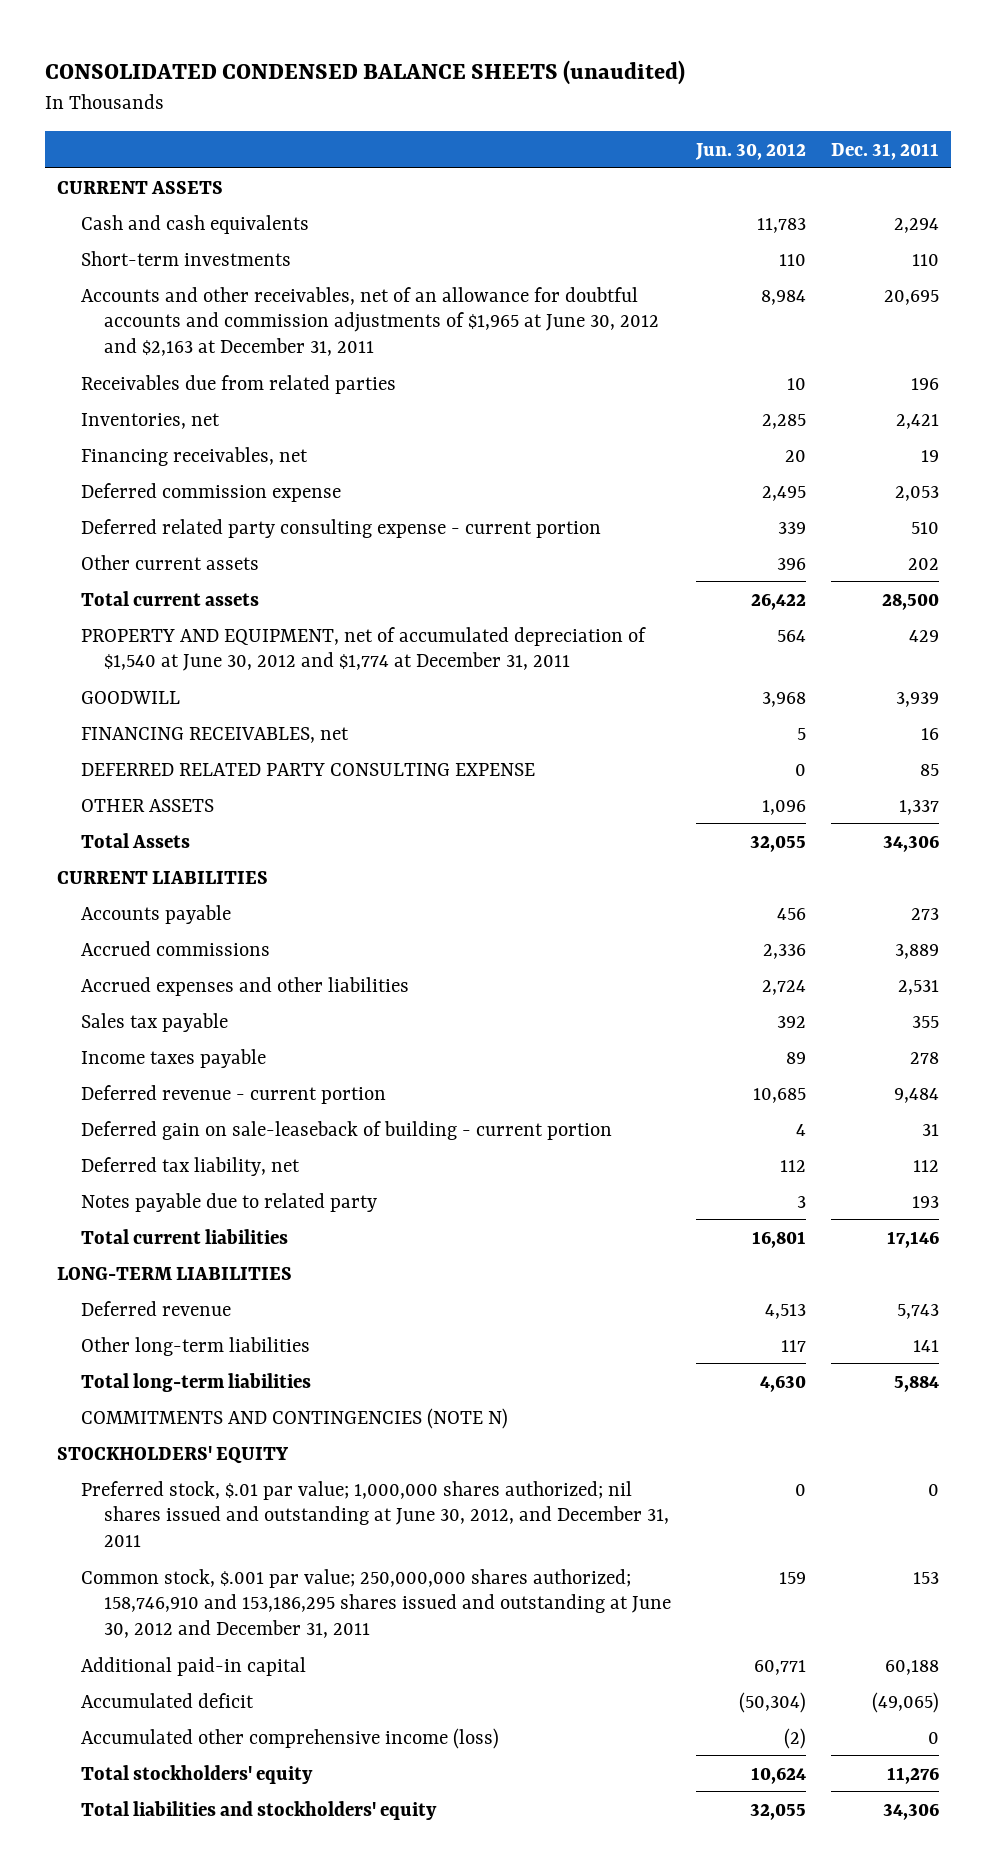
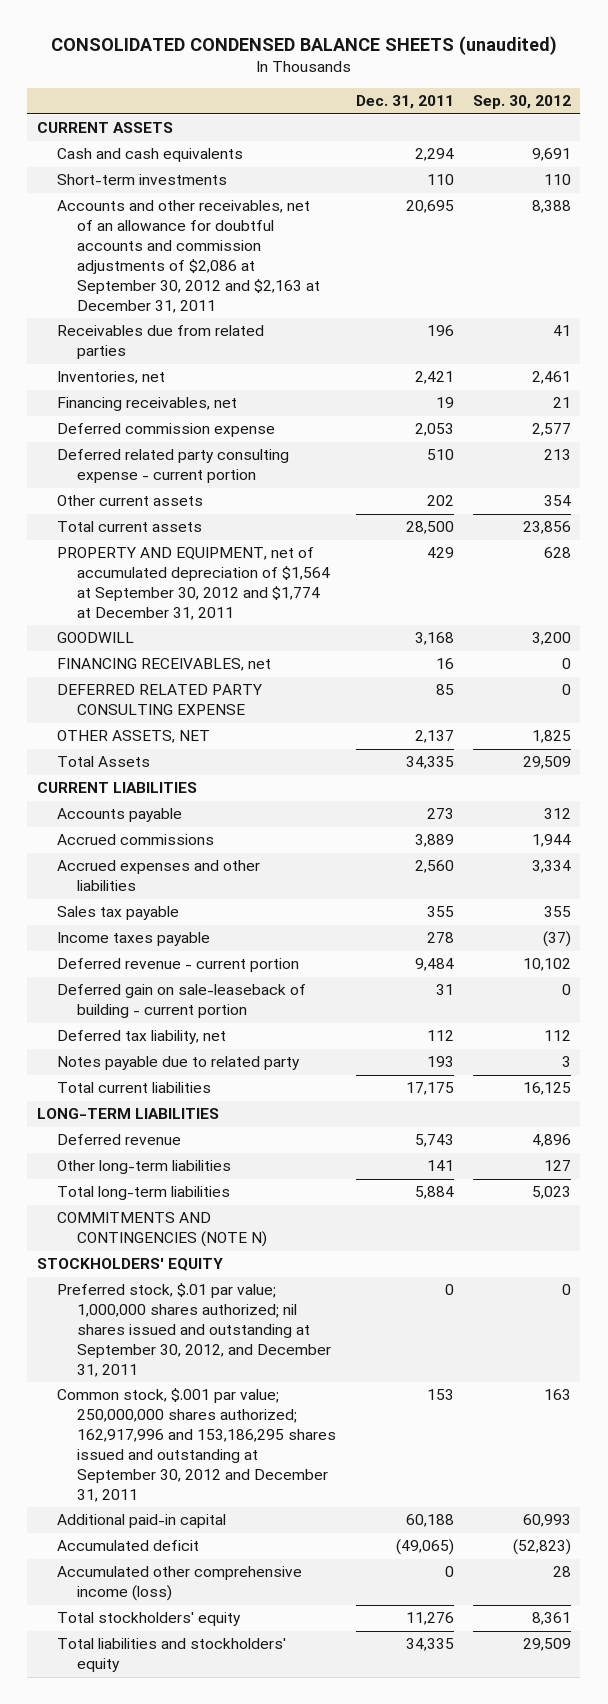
[694,142,806,160] Jun. 30, 2012 -> none
none -> [472,95,571,110] Sep. 30, 2012
[80,286,660,357] Accounts and other receivables, net of an allowance for doubtful accounts and commission adjustments of $1,965 at June 30, 2012 and $2,163 at December 31, 2011 -> [57,200,321,313] Accounts and other receivables, net of an allowance for doubtful accounts and commission adjustments of $2,086 at September 30, 2012 and $2,163 at December 31, 2011
[80,626,646,672] PROPERTY AND EQUIPMENT, net of accumulated depreciation of $1,540 at June 30, 2012 and $1,774 at December 31, 2011 -> [57,547,331,621] PROPERTY AND EQUIPMENT, net of accumulated depreciation of $1,564 at September 30, 2012 and $1,774 at December 31, 2011
[895,691,939,707] 3,939 -> [414,632,454,646] 3,168
[80,798,214,812] OTHER ASSETS -> [57,730,211,744] OTHER ASSETS, NET
[898,799,939,815] 1,337 -> [414,730,454,744] 2,137
[882,834,939,852] 34,306 -> [405,756,454,770] 34,335
[897,979,939,995] 2,531 -> [414,860,454,874] 2,560
[886,1230,939,1248] 17,146 -> [405,1082,454,1096] 17,175
[80,1480,670,1548] Preferred stock, $.01 par value; 1,000,000 shares authorized; nil shares issued and outstanding at June 30, 2012, and December 31, 2011 -> [57,1283,332,1378] Preferred stock, $.01 par value; 1,000,000 shares authorized; nil shares issued and outstanding at September 30, 2012, and December 31, 2011
[80,1568,672,1639] Common stock, $.001 par value; 250,000,000 shares authorized; 158,746,910 and 153,186,295 shares issued and outstanding at June 30, 2012 and December 31, 2011 -> [57,1388,337,1502] Common stock, $.001 par value; 250,000,000 shares authorized; 162,917,996 and 153,186,295 shares issued and outstanding at September 30, 2012 and December 31, 2011
[882,1802,939,1820] 34,306 -> [405,1638,454,1652] 34,335

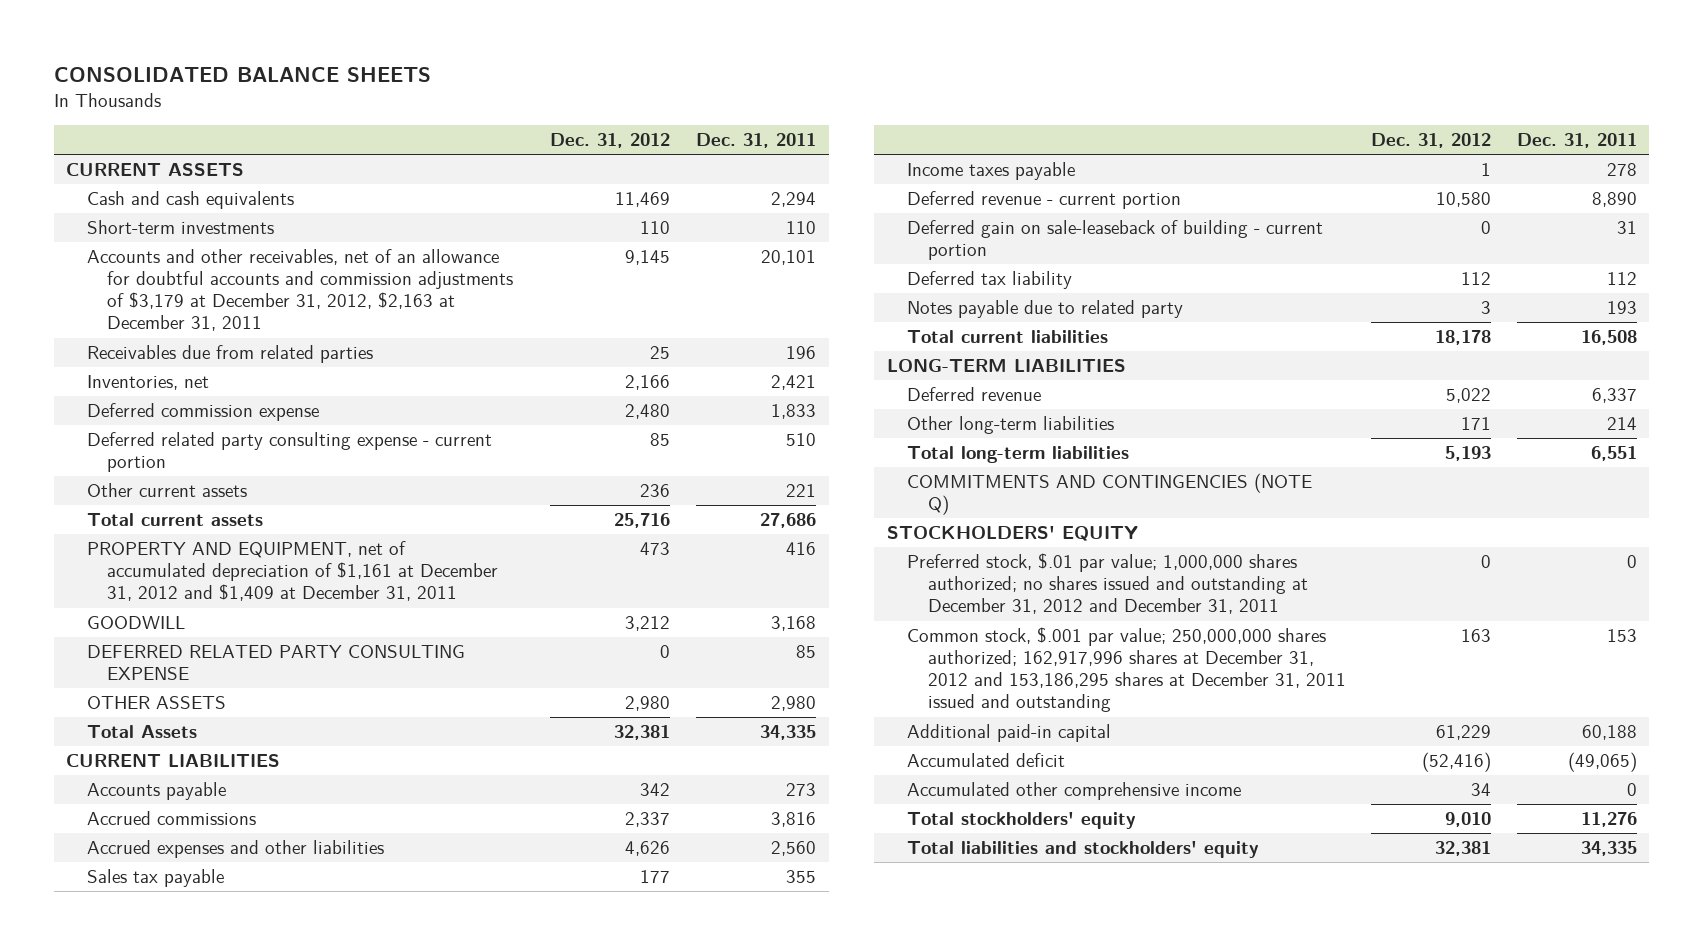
[50,36,557,56] CONSOLIDATED CONDENSED BALANCE SHEETS (unaudited) -> [53,67,431,83] CONSOLIDATED BALANCE SHEETS
[472,95,571,110] Sep. 30, 2012 -> none
none -> [550,133,671,149] Dec. 31, 2012
[57,200,321,313] Accounts and other receivables, net of an allowance for doubtful accounts and commission adjustments of $2,086 at September 30, 2012 and $2,163 at December 31, 2011 -> [86,249,513,332] Accounts and other receivables, net of an allowance for doubtful accounts and commission adjustments of $3,179 at December 31, 2012, $2,163 at December 31, 2011
[405,200,454,214] 20,695 -> [760,250,816,266] 20,101
[57,397,238,412] Financing receivables, net -> none
[414,423,454,437] 2,053 -> [770,404,816,420] 1,833
[426,495,454,507] 202 -> [785,484,816,498] 221
[405,521,454,535] 28,500 -> [759,513,816,529] 27,686
[57,547,331,621] PROPERTY AND EQUIPMENT, net of accumulated depreciation of $1,564 at September 30, 2012 and $1,774 at December 31, 2011 -> [86,541,498,602] PROPERTY AND EQUIPMENT, net of accumulated depreciation of $1,161 at December 31, 2012 and $1,409 at December 31, 2011
[426,547,454,559] 429 -> [785,542,816,556] 416
[57,658,272,672] FINANCING RECEIVABLES, net -> none
[57,730,211,744] OTHER ASSETS, NET -> [86,696,226,710] OTHER ASSETS
[414,730,454,744] 2,137 -> [770,696,816,712] 2,980
[414,834,454,848] 3,889 -> [770,812,816,828] 3,816
[414,958,454,972] 9,484 -> [1591,192,1637,208] 8,890
[57,1030,227,1045] Deferred tax liability, net -> [907,271,1073,290] Deferred tax liability
[405,1082,454,1096] 17,175 -> [1580,330,1637,346] 16,508
[414,1134,454,1148] 5,743 -> [1591,388,1637,404] 6,337
[426,1160,454,1172] 141 -> [1606,417,1637,431] 214
[414,1186,454,1200] 5,884 -> [1590,446,1637,462] 6,551
[57,1212,268,1248] COMMITMENTS AND CONTINGENCIES (NOTE N) -> [907,473,1313,516] COMMITMENTS AND CONTINGENCIES (NOTE Q)
[57,1283,332,1378] Preferred stock, $.01 par value; 1,000,000 shares authorized; nil shares issued and outstanding at September 30, 2012, and December 31, 2011 -> [907,553,1308,615] Preferred stock, $.01 par value; 1,000,000 shares authorized; no shares issued and outstanding at December 31, 2012 and December 31, 2011
[57,1388,337,1502] Common stock, $.001 par value; 250,000,000 shares authorized; 162,917,996 and 153,186,295 shares issued and outstanding at September 30, 2012 and December 31, 2011 -> [907,627,1346,713] Common stock, $.001 par value; 250,000,000 shares authorized; 162,917,996 shares at December 31, 2012 and 153,186,295 shares at December 31, 2011 issued and outstanding
[57,1566,303,1602] Accumulated other comprehensive income (loss) -> [907,782,1242,801] Accumulated other comprehensive income

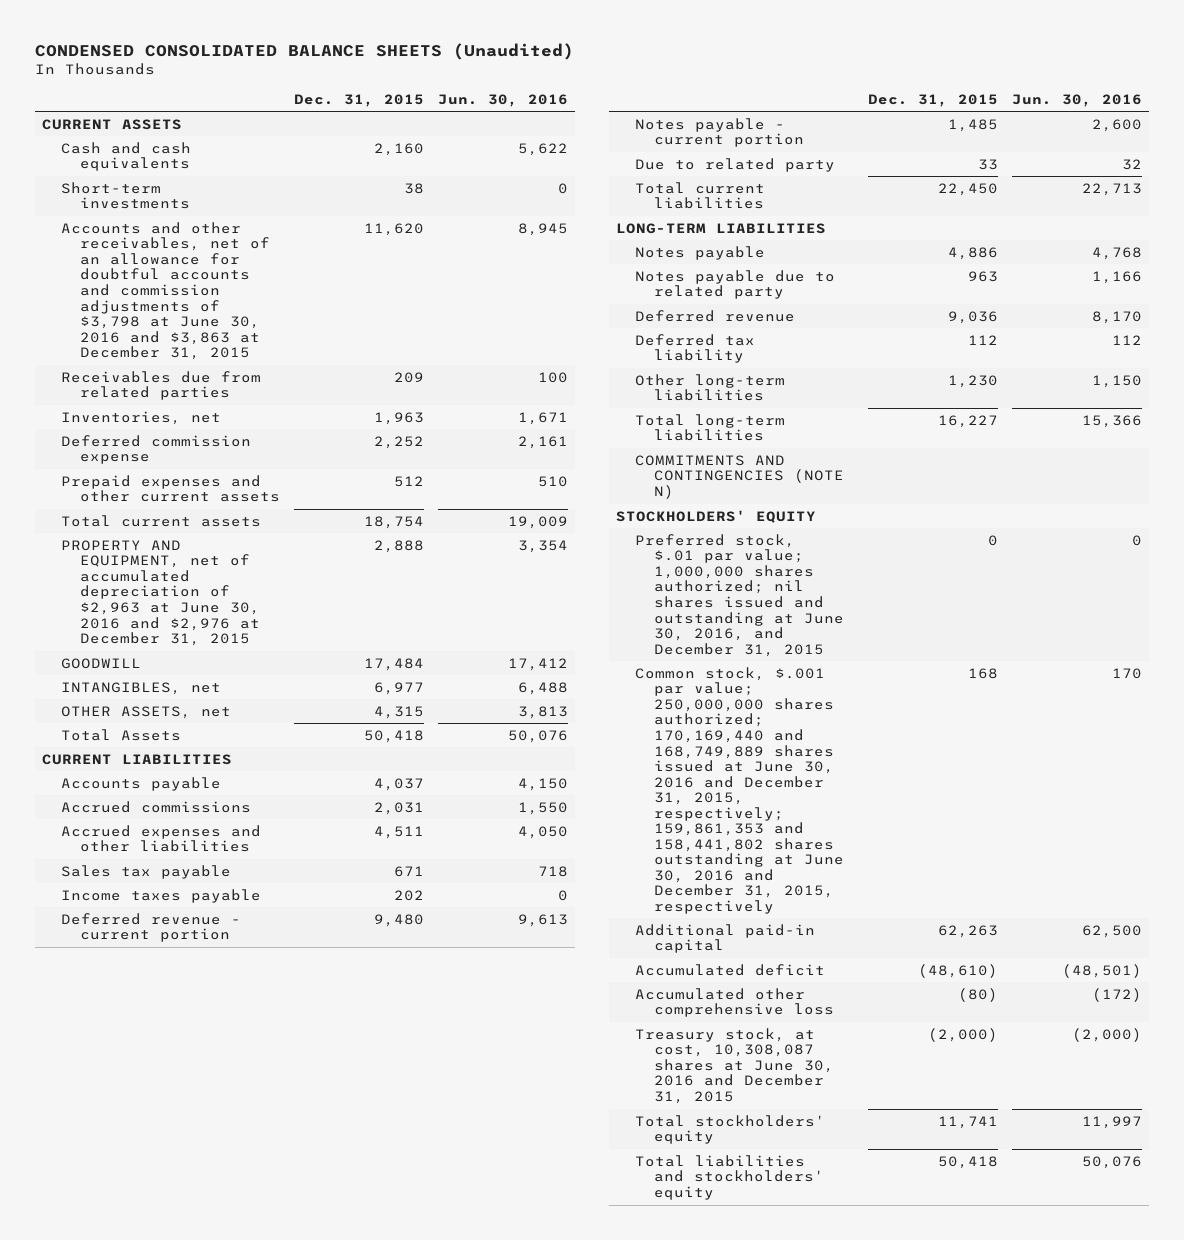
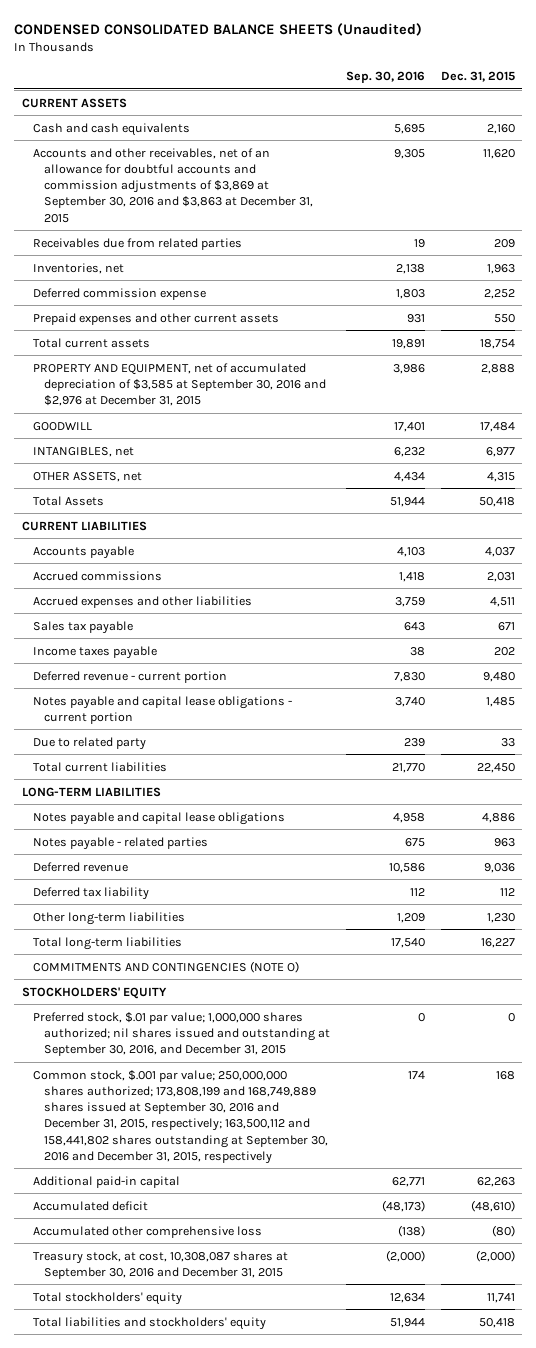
[438,93,569,107] Jun. 30, 2016 -> none
none -> [345,71,425,84] Sep. 30, 2016
[61,181,191,210] Short-term investments -> none
[61,221,271,361] Accounts and other receivables, net of an allowance for doubtful accounts and commission adjustments of $3,798 at June 30, 2016 and $3,863 at December 31, 2015 -> [32,147,313,223] Accounts and other receivables, net of an allowance for doubtful accounts and commission adjustments of $3,869 at September 30, 2016 and $3,863 at December 31, 2015
[394,475,425,487] 512 -> [493,313,515,323] 550
[61,539,261,647] PROPERTY AND EQUIPMENT, net of accumulated depreciation of $2,963 at June 30, 2016 and $2,976 at December 31, 2015 -> [32,362,326,407] PROPERTY AND EQUIPMENT, net of accumulated depreciation of $3,585 at September 30, 2016 and $2,976 at December 31, 2015
[634,117,805,148] Notes payable - current portion -> [32,695,292,724] Notes payable and capital lease obligations - current portion
[634,245,765,260] Notes payable -> [32,811,285,825] Notes payable and capital lease obligations
[634,269,835,300] Notes payable due to related party -> [32,836,208,850] Notes payable - related parties
[634,454,845,499] COMMITMENTS AND CONTINGENCIES (NOTE N) -> [32,960,299,973] COMMITMENTS AND CONTINGENCIES (NOTE O)
[634,533,845,657] Preferred stock, $.01 par value; 1,000,000 shares authorized; nil shares issued and outstanding at June 30, 2016, and December 31, 2015 -> [32,1011,330,1057] Preferred stock, $.01 par value; 1,000,000 shares authorized; nil shares issued and outstanding at September 30, 2016, and December 31, 2015
[634,666,845,914] Common stock, $.001 par value; 250,000,000 shares authorized; 170,169,440 and 168,749,889 shares issued at June 30, 2016 and December 31, 2015, respectively; 159,861,353 and 158,441,802 shares outstanding at June 30, 2016 and December 31, 2015, respectively -> [32,1069,328,1164] Common stock, $.001 par value; 250,000,000 shares authorized; 173,808,199 and 168,749,889 shares issued at September 30, 2016 and December 31, 2015, respectively; 163,500,112 and 158,441,802 shares outstanding at September 30, 2016 and December 31, 2015, respectively
[634,1027,835,1105] Treasury stock, at cost, 10,308,087 shares at June 30, 2016 and December 31, 2015 -> [32,1250,288,1279] Treasury stock, at cost, 10,308,087 shares at September 30, 2016 and December 31, 2015

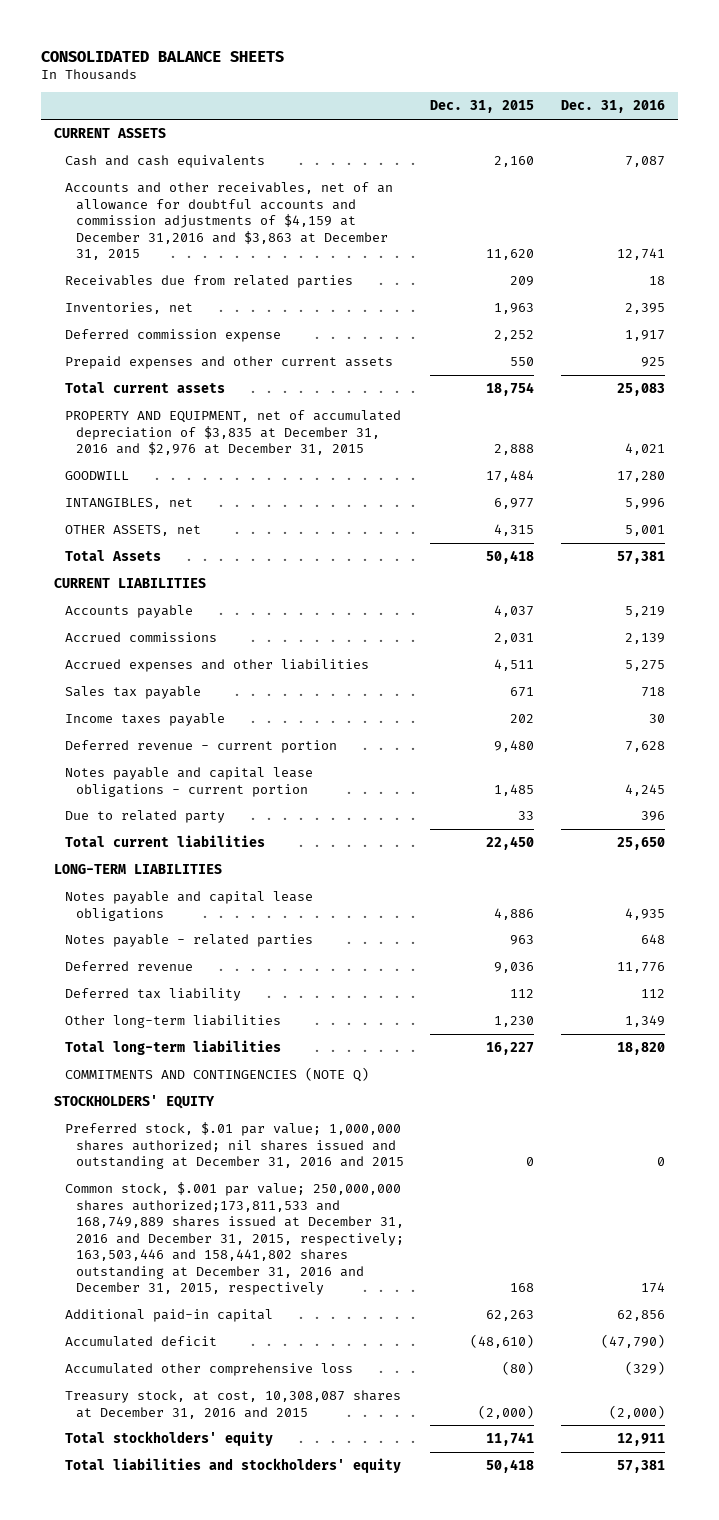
[14,22,423,36] CONDENSED CONSOLIDATED BALANCE SHEETS (Unaudited) -> [41,50,285,62] CONSOLIDATED BALANCE SHEETS
[345,71,425,84] Sep. 30, 2016 -> none
none -> [560,100,665,114] Dec. 31, 2016
[32,147,313,223] Accounts and other receivables, net of an allowance for doubtful accounts and commission adjustments of $3,869 at September 30, 2016 and $3,863 at December 31, 2015 -> [65,182,394,261] Accounts and other receivables, net of an allowance for doubtful accounts and commission adjustments of $4,159 at December 31,2016 and $3,863 at December 31, 2015
[32,362,326,407] PROPERTY AND EQUIPMENT, net of accumulated depreciation of $3,585 at September 30, 2016 and $2,976 at December 31, 2015 -> [65,410,402,456] PROPERTY AND EQUIPMENT, net of accumulated depreciation of $3,835 at December 31, 2016 and $2,976 at December 31, 2015
[32,960,299,973] COMMITMENTS AND CONTINGENCIES (NOTE O) -> [65,1067,370,1083] COMMITMENTS AND CONTINGENCIES (NOTE Q)
[32,1011,330,1057] Preferred stock, $.01 par value; 1,000,000 shares authorized; nil shares issued and outstanding at September 30, 2016, and December 31, 2015 -> [65,1122,404,1170] Preferred stock, $.01 par value; 1,000,000 shares authorized; nil shares issued and outstanding at December 31, 2016 and 2015
[32,1069,328,1164] Common stock, $.001 par value; 250,000,000 shares authorized; 173,808,199 and 168,749,889 shares issued at September 30, 2016 and December 31, 2015, respectively; 163,500,112 and 158,441,802 shares outstanding at September 30, 2016 and December 31, 2015, respectively -> [65,1182,404,1296] Common stock, $.001 par value; 250,000,000 shares authorized;173,811,533 and 168,749,889 shares issued at December 31, 2016 and December 31, 2015, respectively; 163,503,446 and 158,441,802 shares outstanding at December 31, 2016 and December 31, 2015, respectively
[32,1250,288,1279] Treasury stock, at cost, 10,308,087 shares at September 30, 2016 and December 31, 2015 -> [65,1390,402,1419] Treasury stock, at cost, 10,308,087 shares at December 31, 2016 and 2015

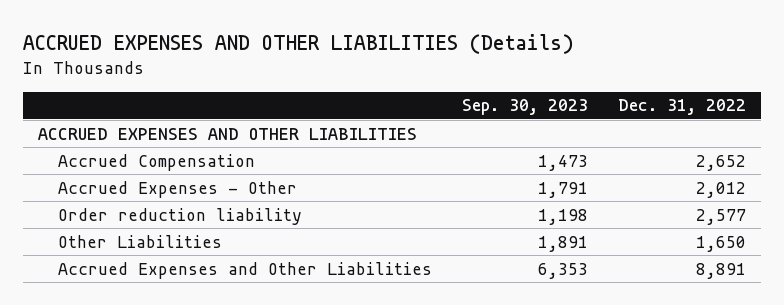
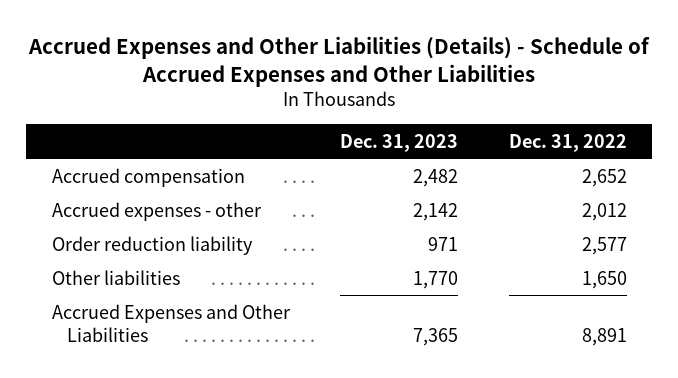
[22,34,574,55] ACCRUED EXPENSES AND OTHER LIABILITIES (Details) -> [28,35,651,87] Accrued Expenses and Other Liabilities (Details) - Schedule of Accrued Expenses and Other Liabilities
[461,99,588,116] Sep. 30, 2023 -> none
none -> [340,133,459,152] Dec. 31, 2023
[37,127,417,140] ACCRUED EXPENSES AND OTHER LIABILITIES -> none
[57,153,255,171] Accrued Compensation -> [51,167,245,187] Accrued compensation
[57,180,297,198] Accrued Expenses - Other -> [51,201,262,221] Accrued expenses - other
[57,234,222,248] Other Liabilities -> [51,269,180,285] Other liabilities

